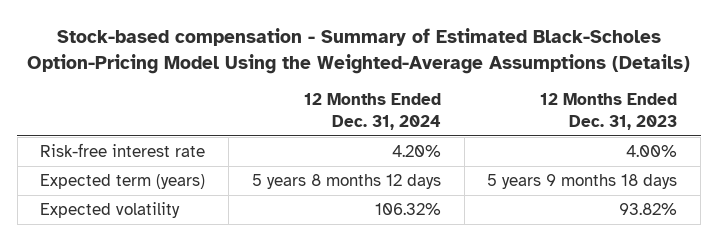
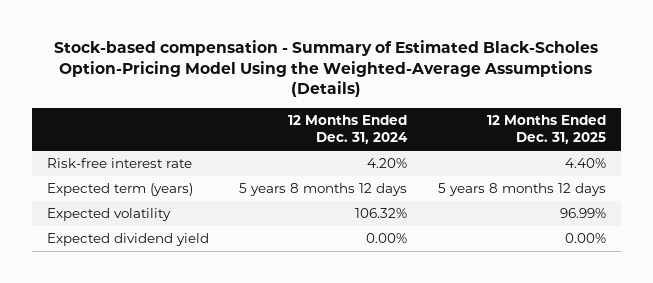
[540,93,678,130] 12 Months Ended Dec. 31, 2023 -> none
none -> [486,115,606,145] 12 Months Ended Dec. 31, 2025
none -> [47,233,210,247] Expected dividend yield

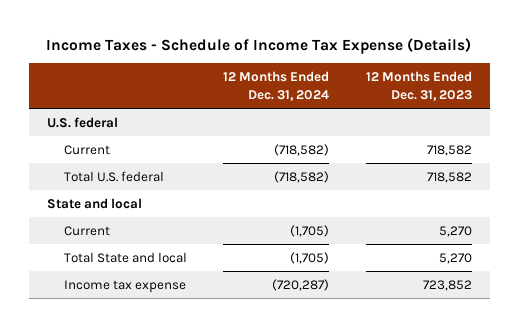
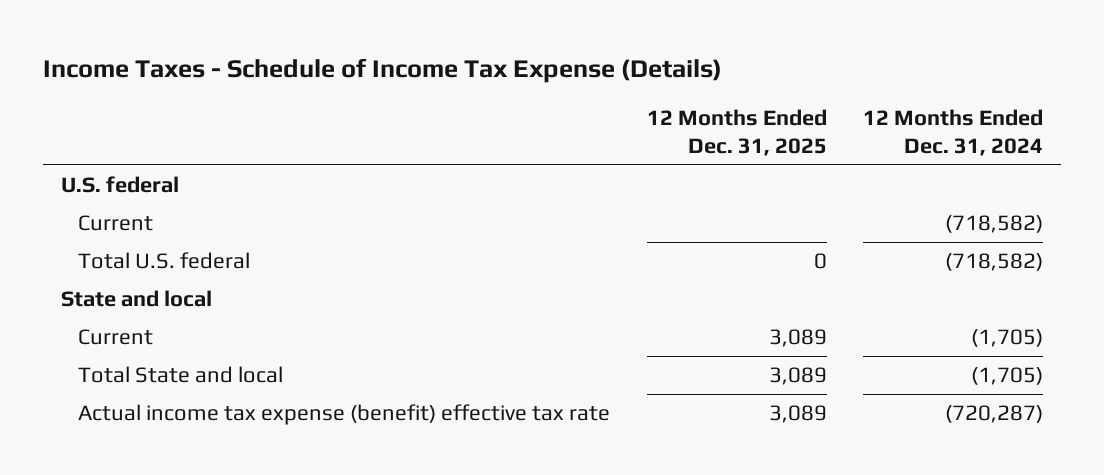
[365,71,472,101] 12 Months Ended Dec. 31, 2023 -> none
none -> [646,109,827,157] 12 Months Ended Dec. 31, 2025
[63,279,186,293] Income tax expense -> [78,403,611,425] Actual income tax expense (benefit) effective tax rate

